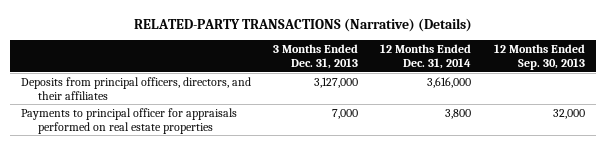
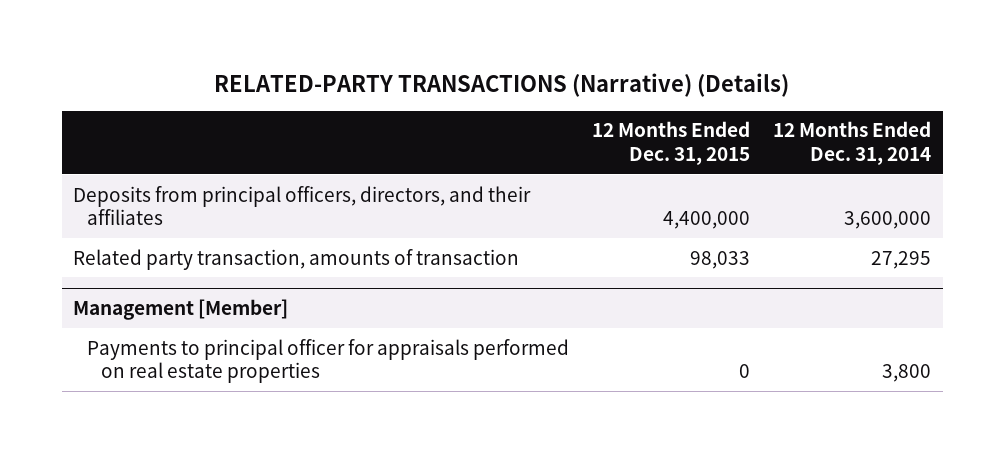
[273,44,359,69] 3 Months Ended Dec. 31, 2013 -> none
[493,44,585,70] 12 Months Ended Sep. 30, 2013 -> none
none -> [592,121,751,166] 12 Months Ended Dec. 31, 2015
[427,76,472,88] 3,616,000 -> [844,211,932,230] 3,600,000
none -> [73,248,520,270] Related party transaction, amounts of transaction
none -> [73,299,289,321] Management [Member]

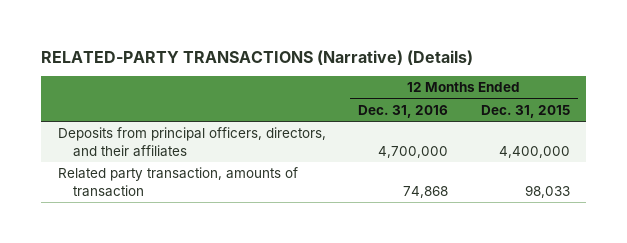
[773,121,932,166] 12 Months Ended Dec. 31, 2014 -> none
none -> [358,104,449,118] Dec. 31, 2016
[73,299,289,321] Management [Member] -> none
[87,338,570,384] Payments to principal officer for appraisals performed on real estate properties -> none

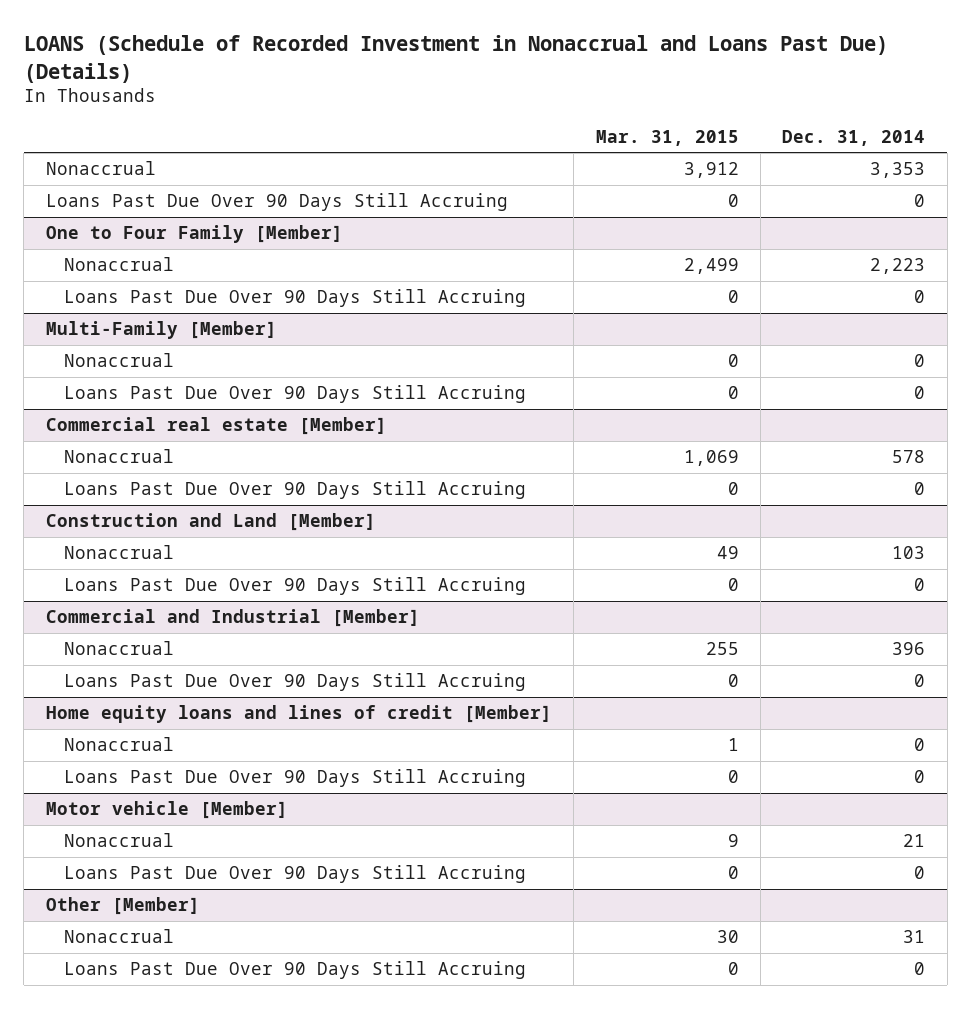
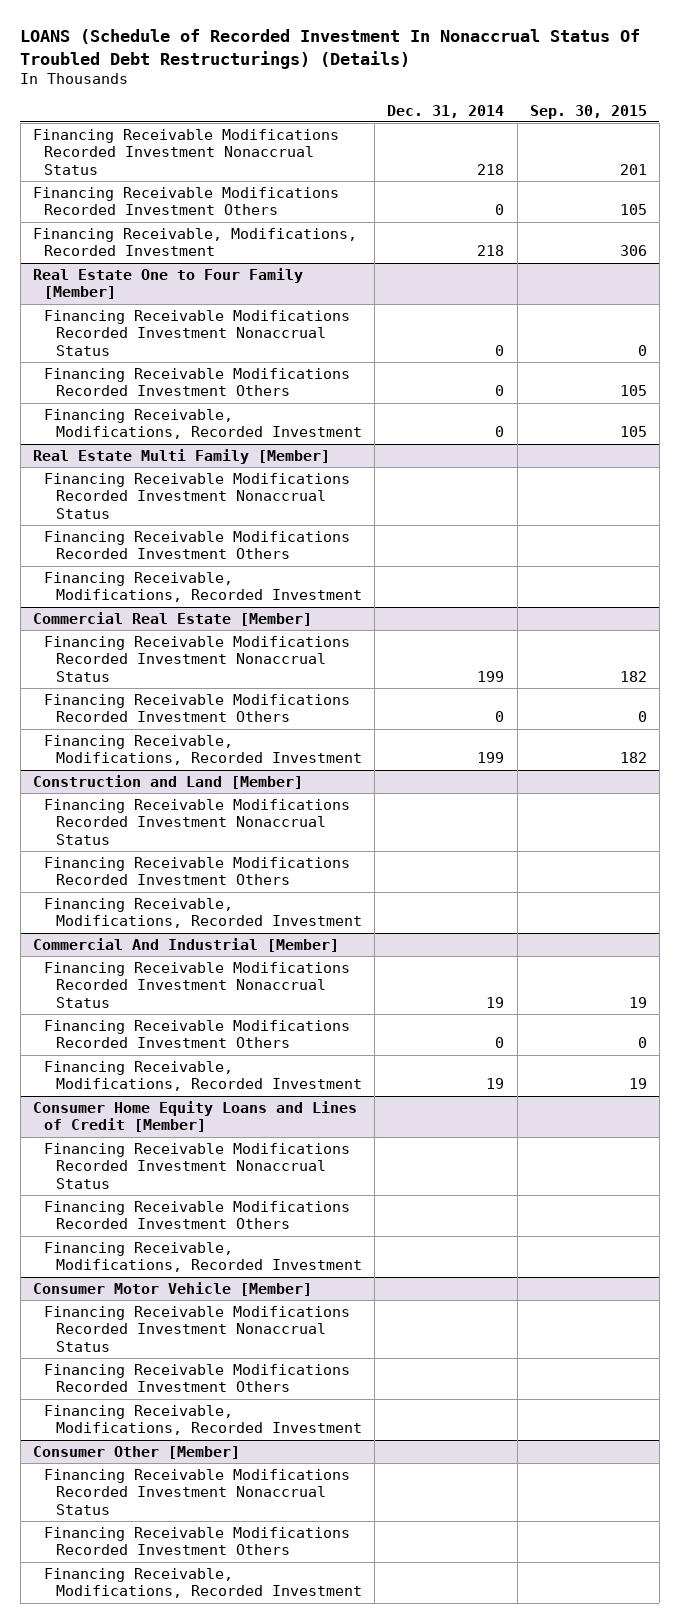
[23,35,888,83] LOANS (Schedule of Recorded Investment in Nonaccrual and Loans Past Due) (Details) -> [20,29,641,69] LOANS (Schedule of Recorded Investment In Nonaccrual Status Of Troubled Debt Restructurings) (Details)
[595,129,739,146] Mar. 31, 2015 -> none
none -> [529,104,647,119] Sep. 30, 2015
[45,161,156,176] Nonaccrual -> none
[45,193,508,212] Loans Past Due Over 90 Days Still Accruing -> none
[64,257,175,272] Nonaccrual -> none
[64,289,527,308] Loans Past Due Over 90 Days Still Accruing -> none
[64,353,175,368] Nonaccrual -> none
[64,385,527,404] Loans Past Due Over 90 Days Still Accruing -> none
[64,449,175,464] Nonaccrual -> none
[64,481,527,500] Loans Past Due Over 90 Days Still Accruing -> none
none -> [32,128,339,175] Financing Receivable Modifications Recorded Investment Nonaccrual Status
none -> [32,186,339,216] Financing Receivable Modifications Recorded Investment Others
none -> [32,227,357,257] Financing Receivable, Modifications, Recorded Investment
[45,225,343,244] One to Four Family [Member] -> [32,267,303,300] Real Estate One to Four Family [Member]
none -> [44,309,351,356] Financing Receivable Modifications Recorded Investment Nonaccrual Status
none -> [44,367,351,397] Financing Receivable Modifications Recorded Investment Others
none -> [44,408,362,440] Financing Receivable, Modifications, Recorded Investment
[45,321,277,340] Multi-Family [Member] -> [32,448,330,464] Real Estate Multi Family [Member]
none -> [44,472,351,519] Financing Receivable Modifications Recorded Investment Nonaccrual Status
none -> [44,530,351,560] Financing Receivable Modifications Recorded Investment Others
none -> [44,571,362,603] Financing Receivable, Modifications, Recorded Investment
[45,417,387,436] Commercial real estate [Member] -> [32,611,312,626] Commercial Real Estate [Member]
none -> [44,635,351,682] Financing Receivable Modifications Recorded Investment Nonaccrual Status
none -> [44,693,351,723] Financing Receivable Modifications Recorded Investment Others
none -> [44,734,362,766] Financing Receivable, Modifications, Recorded Investment
[64,545,175,560] Nonaccrual -> none
[64,577,527,596] Loans Past Due Over 90 Days Still Accruing -> none
[64,641,175,656] Nonaccrual -> none
[64,673,527,692] Loans Past Due Over 90 Days Still Accruing -> none
[64,737,175,752] Nonaccrual -> none
[64,769,527,788] Loans Past Due Over 90 Days Still Accruing -> none
[64,833,175,848] Nonaccrual -> none
[64,865,527,884] Loans Past Due Over 90 Days Still Accruing -> none
[64,929,175,944] Nonaccrual -> none
[64,961,527,980] Loans Past Due Over 90 Days Still Accruing -> none
none -> [44,798,351,845] Financing Receivable Modifications Recorded Investment Nonaccrual Status
none -> [44,856,351,886] Financing Receivable Modifications Recorded Investment Others
none -> [44,897,362,929] Financing Receivable, Modifications, Recorded Investment
[45,609,420,628] Commercial and Industrial [Member] -> [32,937,339,952] Commercial And Industrial [Member]
none -> [44,961,351,1008] Financing Receivable Modifications Recorded Investment Nonaccrual Status
none -> [44,1019,351,1049] Financing Receivable Modifications Recorded Investment Others
none -> [44,1060,362,1092] Financing Receivable, Modifications, Recorded Investment
[45,705,552,724] Home equity loans and lines of credit [Member] -> [32,1100,357,1133] Consumer Home Equity Loans and Lines of Credit [Member]
none -> [44,1142,351,1189] Financing Receivable Modifications Recorded Investment Nonaccrual Status
none -> [44,1200,351,1230] Financing Receivable Modifications Recorded Investment Others
none -> [44,1241,362,1273] Financing Receivable, Modifications, Recorded Investment
[45,801,288,820] Motor vehicle [Member] -> [32,1281,312,1296] Consumer Motor Vehicle [Member]
none -> [44,1305,351,1352] Financing Receivable Modifications Recorded Investment Nonaccrual Status
none -> [44,1363,351,1393] Financing Receivable Modifications Recorded Investment Others
none -> [44,1404,362,1436] Financing Receivable, Modifications, Recorded Investment
[45,897,200,916] Other [Member] -> [32,1445,240,1459] Consumer Other [Member]
none -> [44,1468,351,1515] Financing Receivable Modifications Recorded Investment Nonaccrual Status
none -> [44,1526,351,1556] Financing Receivable Modifications Recorded Investment Others
none -> [44,1567,362,1599] Financing Receivable, Modifications, Recorded Investment

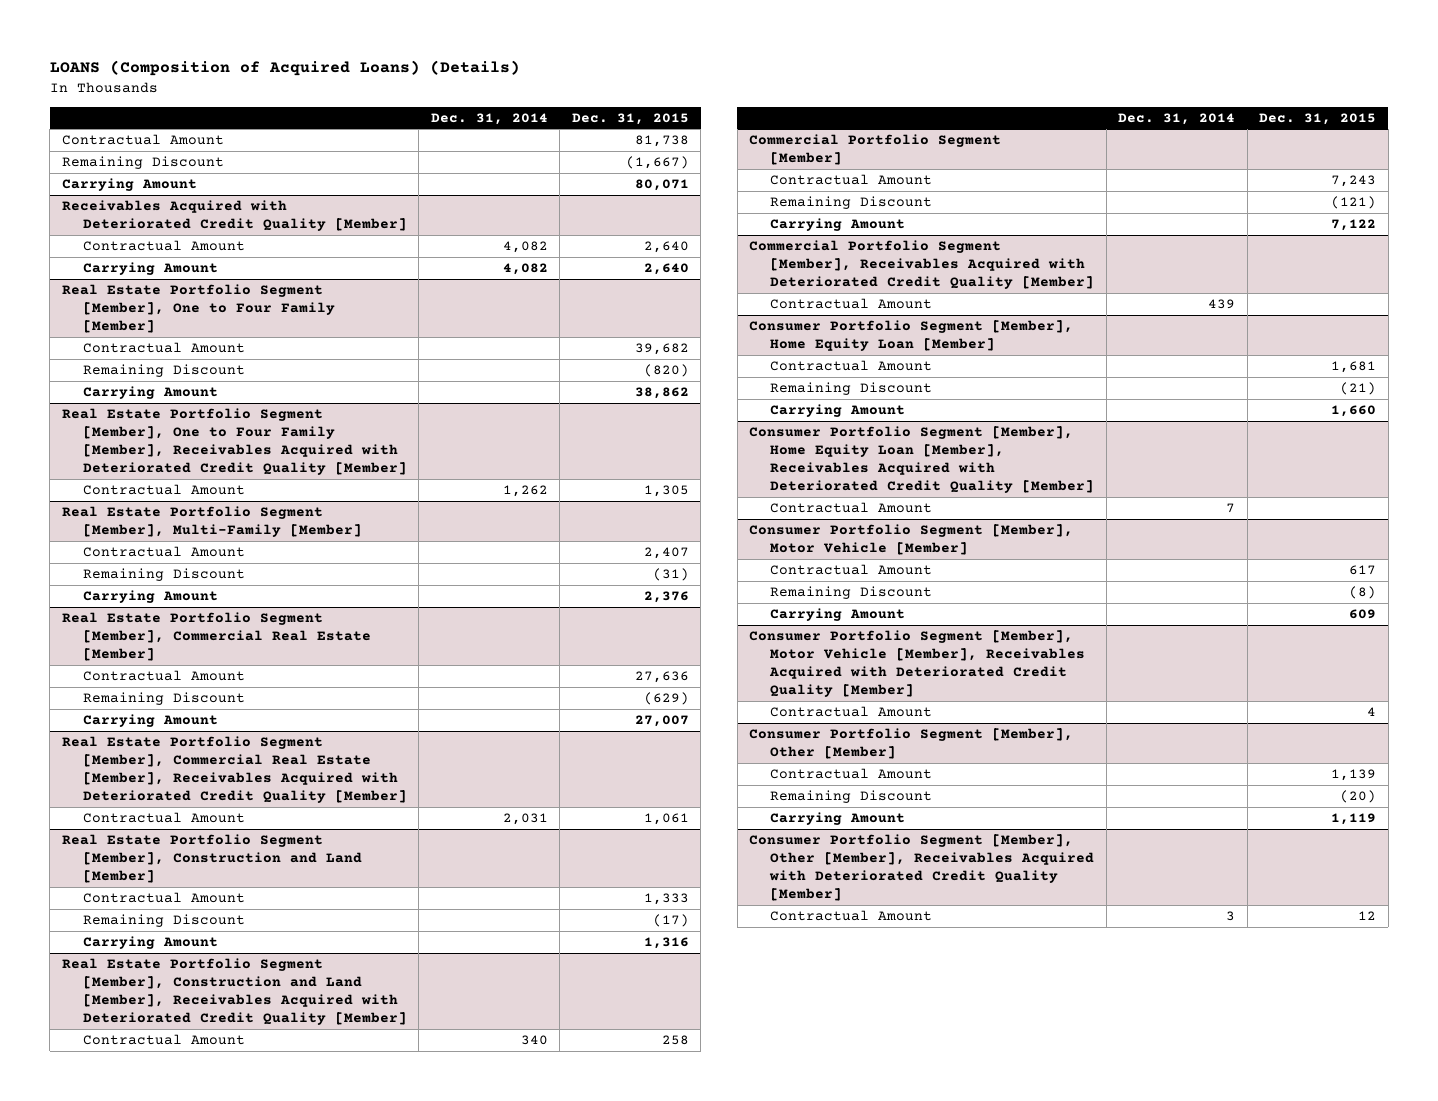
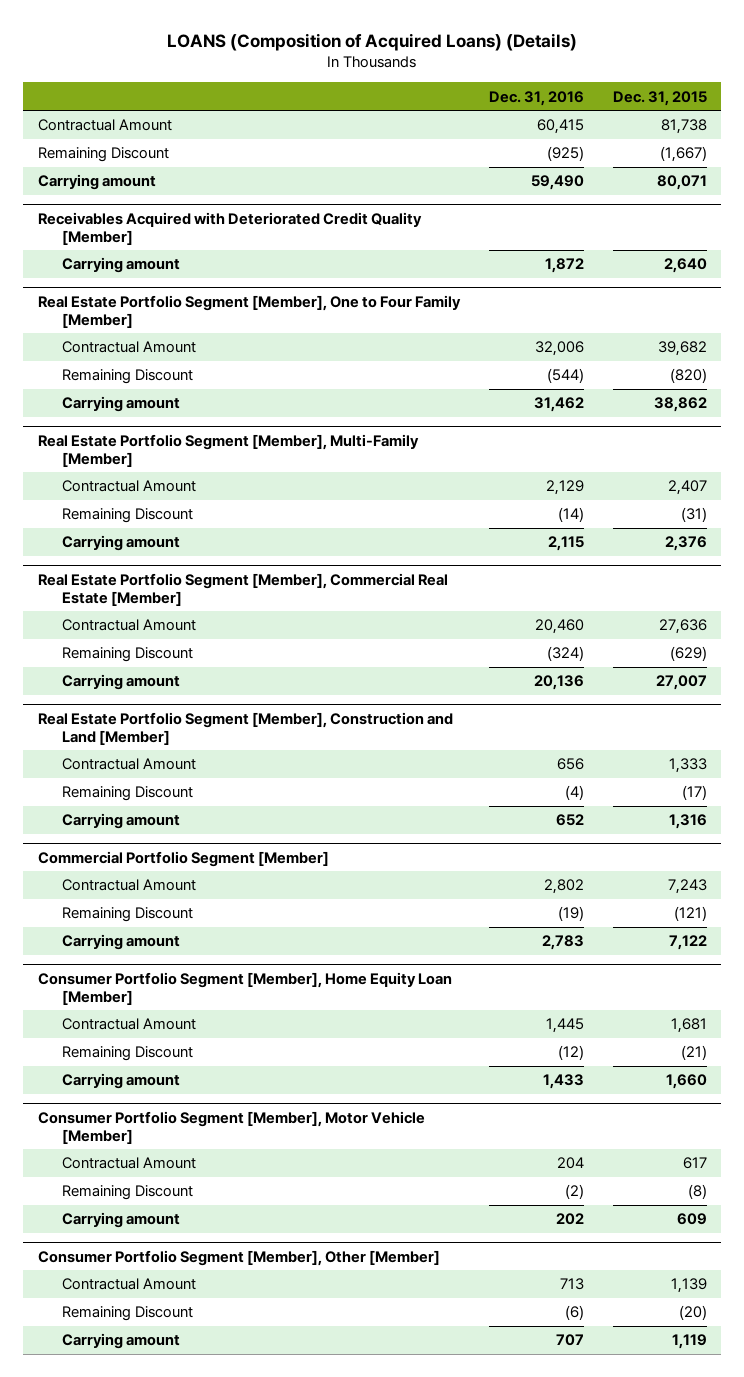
[430,112,548,125] Dec. 31, 2014 -> none
none -> [488,90,584,106] Dec. 31, 2016
[61,178,197,192] Carrying Amount -> [37,174,156,191] Carrying amount
[82,240,245,252] Contractual Amount -> none
[82,262,218,276] Carrying Amount -> [61,257,180,274] Carrying amount
[61,408,407,476] Real Estate Portfolio Segment [Member], One to Four Family [Member], Receivables Acquired with Deteriorated Credit Quality [Member] -> none
[82,484,245,496] Contractual Amount -> none
[82,386,218,400] Carrying Amount -> [61,396,180,413] Carrying amount
[82,590,218,604] Carrying Amount -> [61,535,180,552] Carrying amount
[61,736,407,804] Real Estate Portfolio Segment [Member], Commercial Real Estate [Member], Receivables Acquired with Deteriorated Credit Quality [Member] -> none
[82,812,245,824] Contractual Amount -> none
[82,714,218,728] Carrying Amount -> [61,674,180,691] Carrying amount
[61,958,407,1026] Real Estate Portfolio Segment [Member], Construction and Land [Member], Receivables Acquired with Deteriorated Credit Quality [Member] -> none
[82,1034,245,1046] Contractual Amount -> none
[82,936,218,950] Carrying Amount -> [61,813,180,830] Carrying amount
[749,240,1095,290] Commercial Portfolio Segment [Member], Receivables Acquired with Deteriorated Credit Quality [Member] -> none
[770,298,933,310] Contractual Amount -> none
[770,218,906,232] Carrying Amount -> [61,934,180,951] Carrying amount
[749,426,1095,494] Consumer Portfolio Segment [Member], Home Equity Loan [Member], Receivables Acquired with Deteriorated Credit Quality [Member] -> none
[770,502,933,514] Contractual Amount -> none
[770,404,906,418] Carrying Amount -> [61,1073,180,1090] Carrying amount
[749,630,1086,698] Consumer Portfolio Segment [Member], Motor Vehicle [Member], Receivables Acquired with Deteriorated Credit Quality [Member] -> none
[770,706,933,718] Contractual Amount -> none
[770,608,906,622] Carrying Amount -> [61,1212,180,1229] Carrying amount
[749,834,1095,902] Consumer Portfolio Segment [Member], Other [Member], Receivables Acquired with Deteriorated Credit Quality [Member] -> none
[770,910,933,922] Contractual Amount -> none
[770,812,906,826] Carrying Amount -> [61,1333,180,1350] Carrying amount

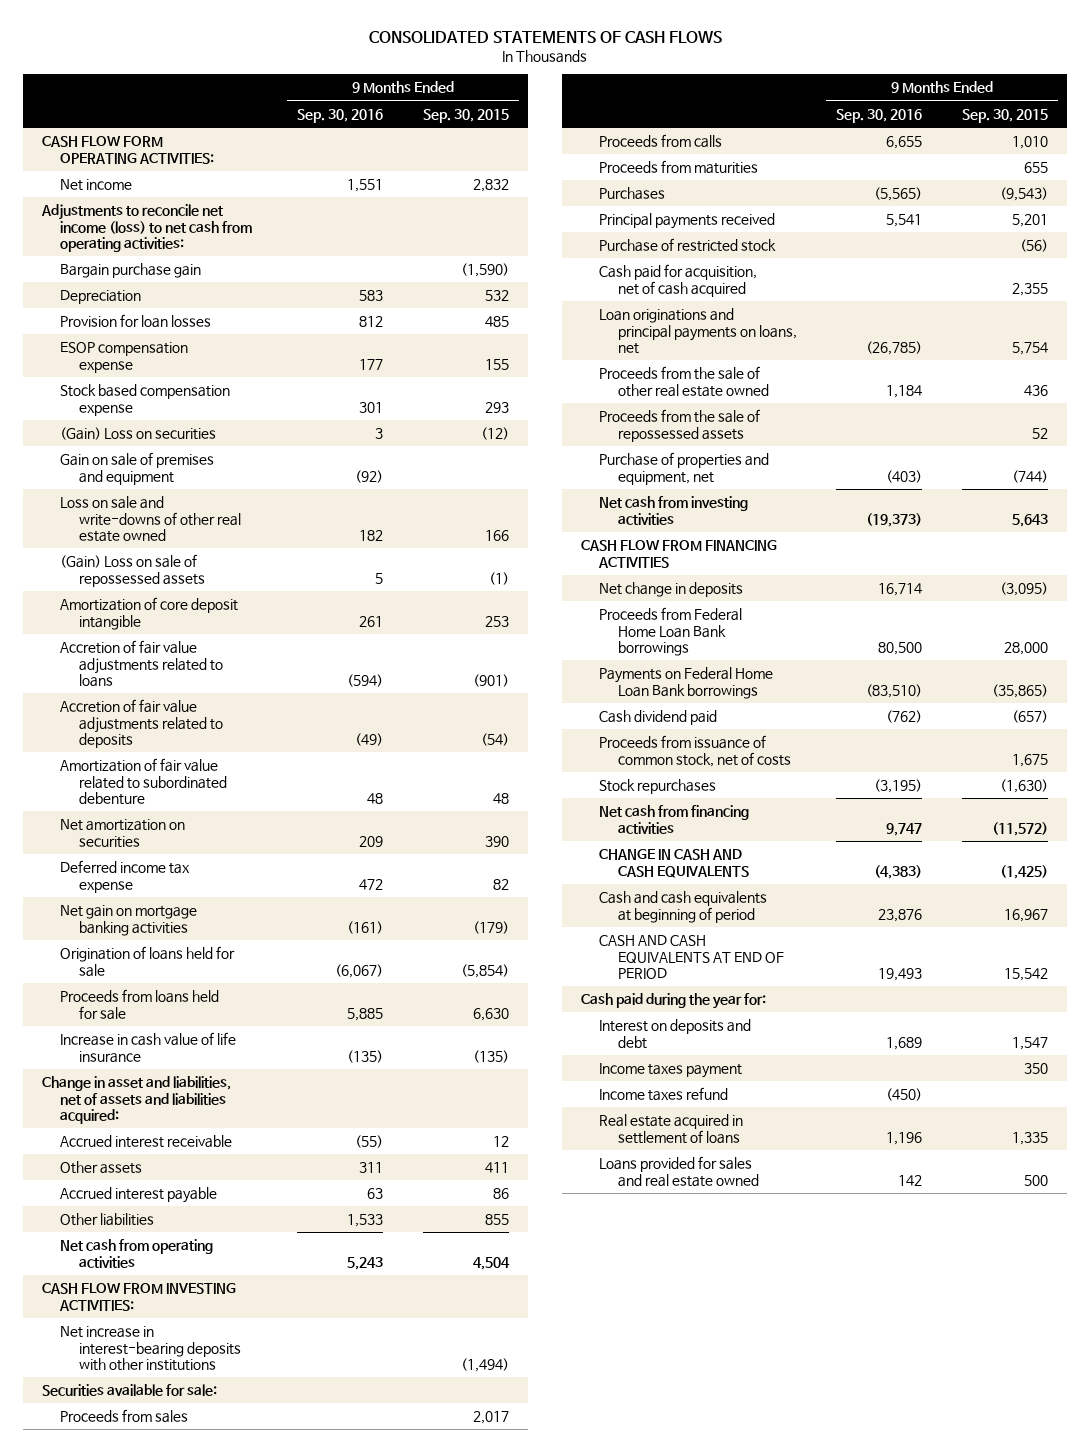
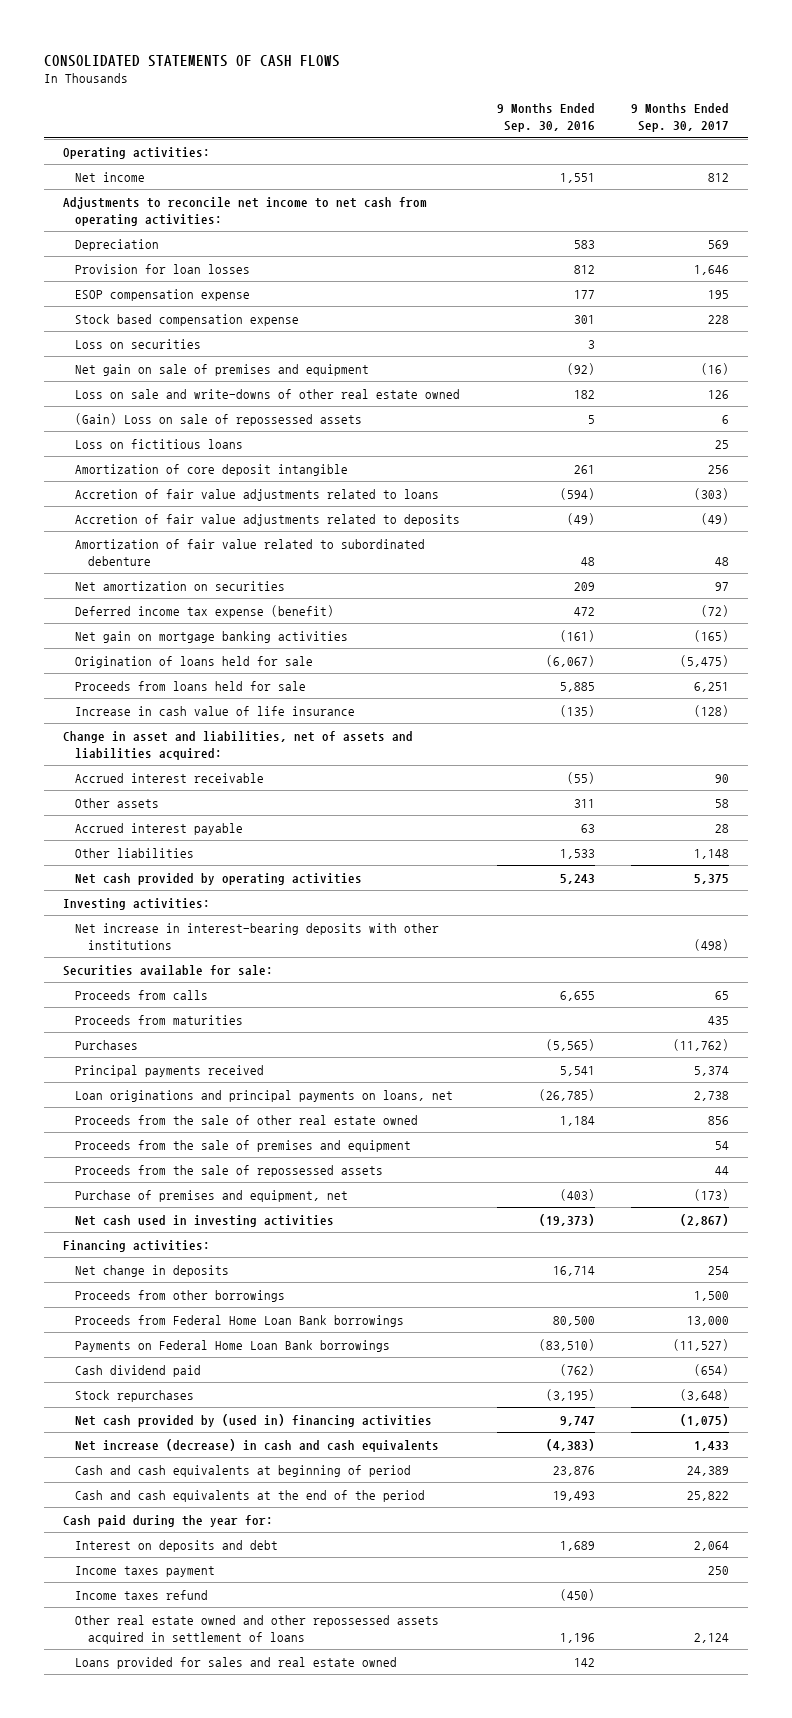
[422,108,509,123] Sep. 30, 2015 -> none
none -> [631,103,730,133] 9 Months Ended Sep. 30, 2017
[42,135,215,164] CASH FLOW FORM OPERATING ACTIVITIES: -> [62,146,210,159] Operating activities:
[60,262,202,278] Bargain purchase gain -> none
[41,203,253,253] Adjustments to reconcile net income (loss) to net cash from operating activities: -> [62,196,427,226] Adjustments to reconcile net income to net cash from operating activities:
[60,426,217,440] (Gain) Loss on securities -> [75,338,202,349] Loss on securities
[60,451,215,485] Gain on sale of premises and equipment -> [75,363,370,376] Net gain on sale of premises and equipment
none -> [75,438,244,449] Loss on fictitious loans
[60,859,191,893] Deferred income tax expense -> [75,604,335,618] Deferred income tax expense (benefit)
[60,1238,214,1268] Net cash from operating activities -> [75,872,363,885] Net cash provided by operating activities
[42,1282,237,1311] CASH FLOW FROM INVESTING ACTIVITIES: -> [62,897,210,910] Investing activities:
[60,1408,189,1423] Proceeds from sales -> none
[599,237,777,252] Purchase of restricted stock -> none
[599,263,758,297] Cash paid for acquisition, net of cash acquired -> none
none -> [75,1139,412,1152] Proceeds from the sale of premises and equipment
[599,451,770,485] Purchase of properties and equipment, net -> [75,1189,349,1202] Purchase of premises and equipment, net
[599,495,749,525] Net cash from investing activities -> [75,1214,335,1227] Net cash used in investing activities
[581,539,778,568] CASH FLOW FROM FINANCING ACTIVITIES -> [62,1239,210,1252] Financing activities:
none -> [75,1289,286,1302] Proceeds from other borrowings
[599,734,791,767] Proceeds from issuance of common stock, net of costs -> none
[599,804,750,834] Net cash from financing activities -> [75,1413,433,1427] Net cash provided by (used in) financing activities
[599,848,749,878] CHANGE IN CASH AND CASH EQUIVALENTS -> [75,1438,440,1452] Net increase (decrease) in cash and cash equivalents
[599,934,784,980] CASH AND CASH EQUIVALENTS AT END OF PERIOD -> [75,1489,426,1502] Cash and cash equivalents at the end of the period
[599,1113,744,1144] Real estate acquired in settlement of loans -> [75,1614,440,1644] Other real estate owned and other repossessed assets acquired in settlement of loans

